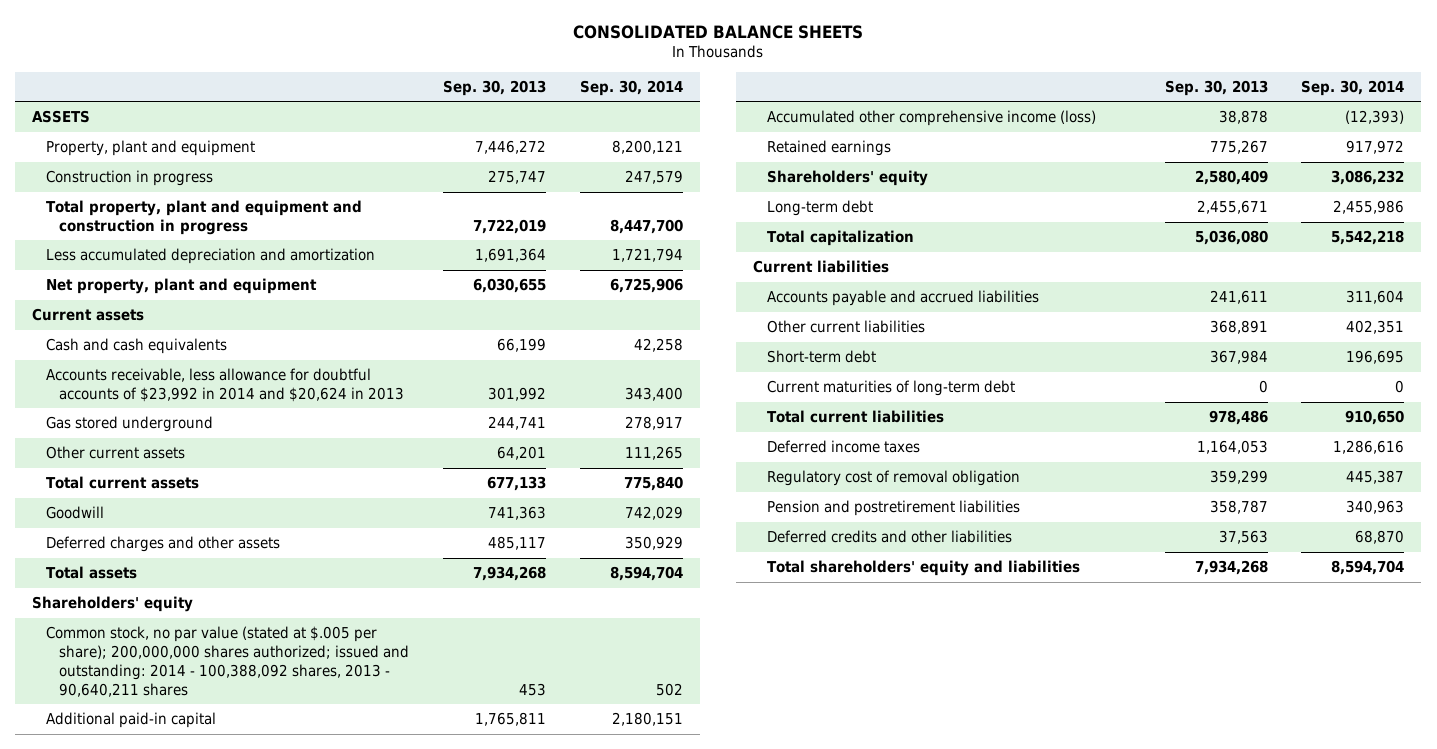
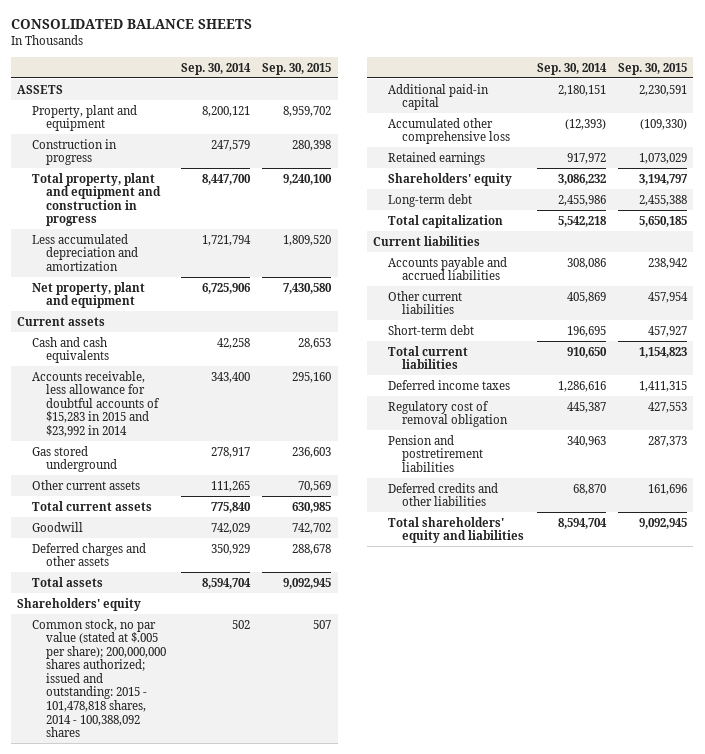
[443,79,547,96] Sep. 30, 2013 -> none
none -> [262,62,332,75] Sep. 30, 2015
[45,368,405,402] Accounts receivable, less allowance for doubtful accounts of $23,992 in 2014 and $20,624 in 2013 -> [31,370,161,437] Accounts receivable, less allowance for doubtful accounts of $15,283 in 2015 and $23,992 in 2014
[45,626,410,697] Common stock, no par value (stated at $.005 per share); 200,000,000 shares authorized; issued and outstanding: 2014 - 100,388,092 shares, 2013 - 90,640,211 shares -> [31,618,167,738] Common stock, no par value (stated at $.005 per share); 200,000,000 shares authorized; issued and outstanding: 2015 - 101,478,818 shares, 2014 - 100,388,092 shares
[767,110,1097,127] Accumulated other comprehensive income (loss) -> [387,117,511,145] Accumulated other comprehensive loss
[1346,290,1405,305] 311,604 -> [566,257,606,269] 308,086
[1346,320,1405,335] 402,351 -> [566,291,606,303] 405,869
[767,380,1016,397] Current maturities of long-term debt -> none

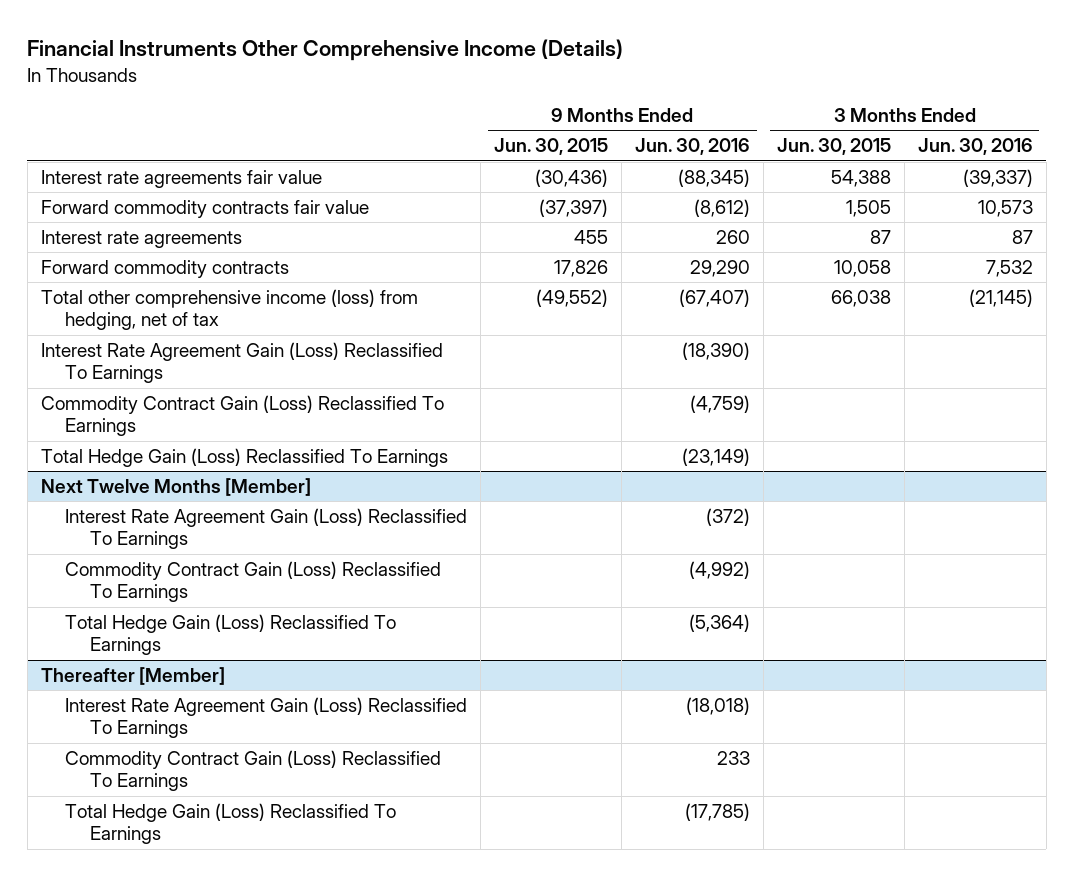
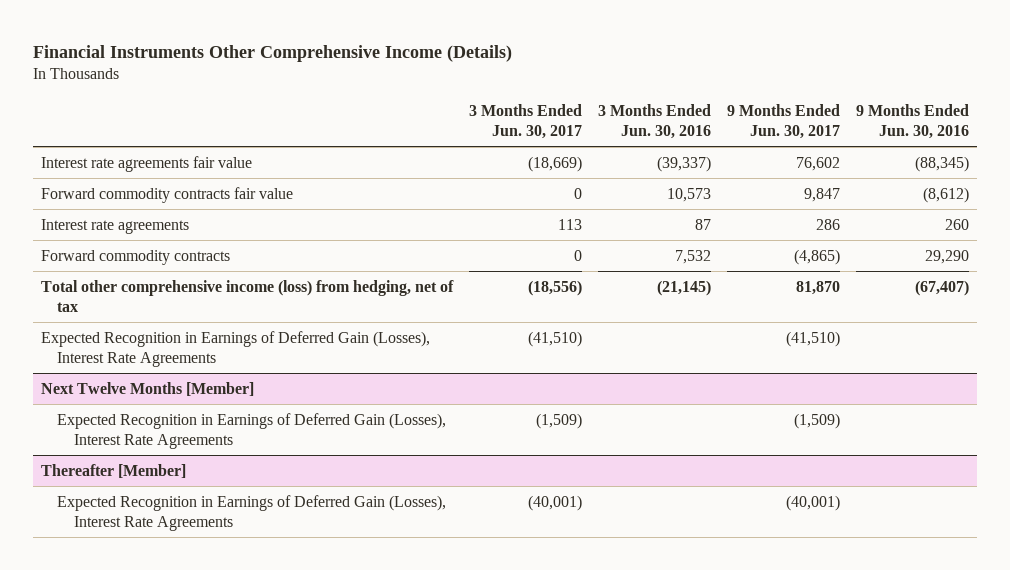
[494,138,609,156] Jun. 30, 2015 -> none
[776,138,891,156] Jun. 30, 2015 -> none
none -> [469,103,583,140] 3 Months Ended Jun. 30, 2017
none -> [726,103,840,140] 9 Months Ended Jun. 30, 2017
[40,341,443,384] Interest Rate Agreement Gain (Loss) Reclassified To Earnings -> none
[40,394,444,437] Commodity Contract Gain (Loss) Reclassified To Earnings -> none
[40,447,448,467] Total Hedge Gain (Loss) Reclassified To Earnings -> none
none -> [41,330,431,367] Expected Recognition in Earnings of Deferred Gain (Losses), Interest Rate Agreements
[65,507,468,550] Interest Rate Agreement Gain (Loss) Reclassified To Earnings -> none
[65,560,442,603] Commodity Contract Gain (Loss) Reclassified To Earnings -> none
[65,613,397,656] Total Hedge Gain (Loss) Reclassified To Earnings -> none
none -> [57,412,447,449] Expected Recognition in Earnings of Deferred Gain (Losses), Interest Rate Agreements
[65,696,468,739] Interest Rate Agreement Gain (Loss) Reclassified To Earnings -> none
[65,749,442,792] Commodity Contract Gain (Loss) Reclassified To Earnings -> none
[65,802,397,845] Total Hedge Gain (Loss) Reclassified To Earnings -> none
none -> [57,494,447,531] Expected Recognition in Earnings of Deferred Gain (Losses), Interest Rate Agreements

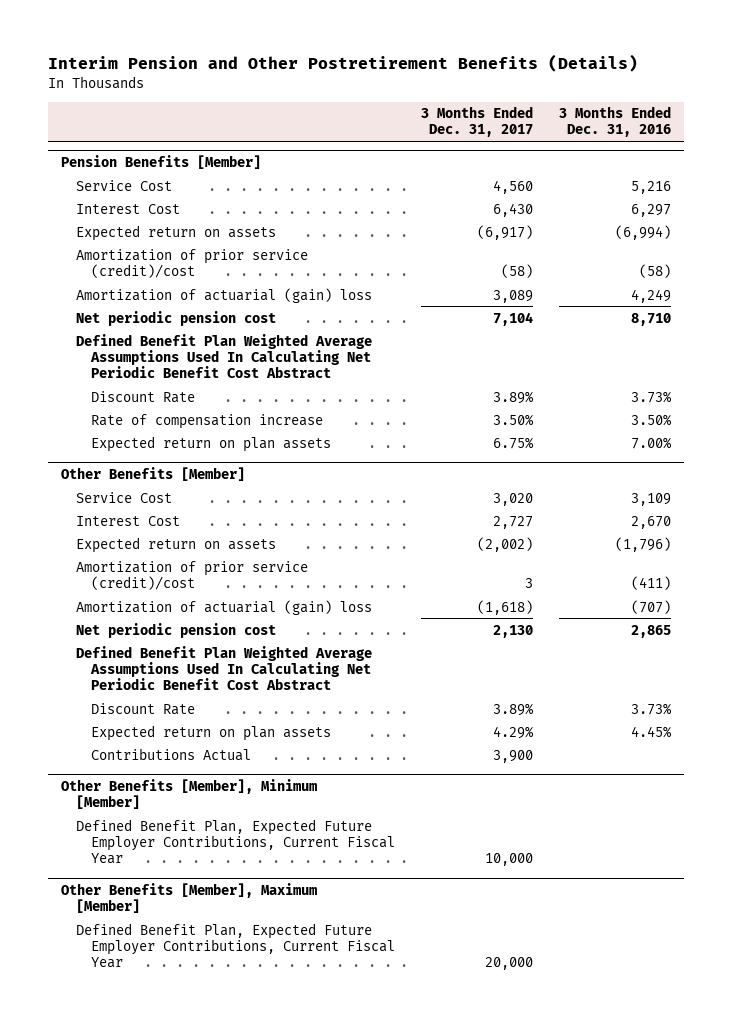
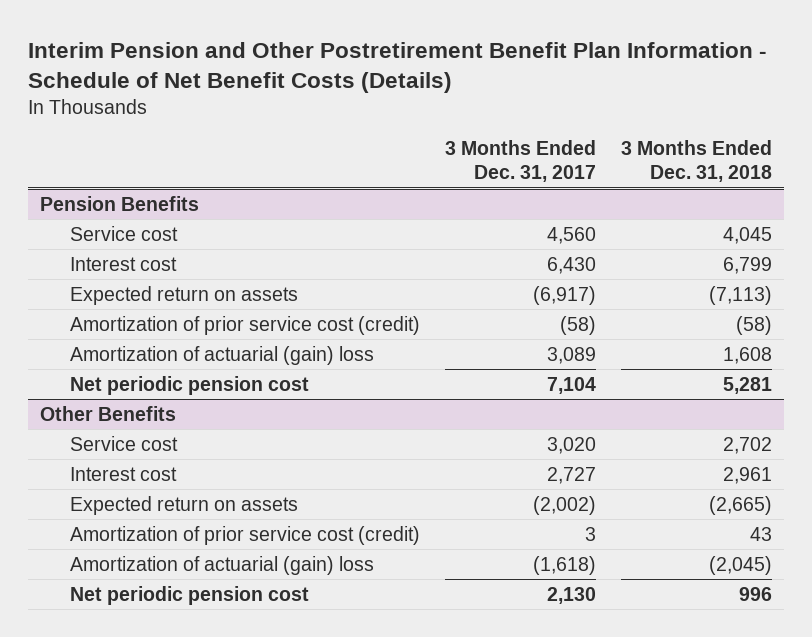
[47,54,638,73] Interim Pension and Other Postretirement Benefits (Details) -> [27,41,767,93] Interim Pension and Other Postretirement Benefit Plan Information - Schedule of Net Benefit Costs (Details)
[559,106,672,138] 3 Months Ended Dec. 31, 2016 -> none
none -> [620,140,772,183] 3 Months Ended Dec. 31, 2018
[60,154,261,169] Pension Benefits [Member] -> [39,195,199,211] Pension Benefits
[76,179,173,191] Service Cost -> [70,225,179,241] Service cost
[76,203,181,214] Interest Cost -> [70,256,178,271] Interest cost
[76,248,309,278] Amortization of prior service (credit)/cost -> [70,315,421,335] Amortization of prior service cost (credit)
[76,333,373,379] Defined Benefit Plan Weighted Average Assumptions Used In Calculating Net Periodic Benefit Cost Abstract -> none
[91,390,196,403] Discount Rate -> none
[91,413,324,429] Rate of compensation increase -> none
[91,435,332,452] Expected return on plan assets -> none
[60,466,245,481] Other Benefits [Member] -> [39,405,176,421] Other Benefits
[76,491,173,503] Service Cost -> [70,435,179,451] Service cost
[76,515,181,526] Interest Cost -> [70,466,178,481] Interest cost
[76,560,309,590] Amortization of prior service (credit)/cost -> [70,525,421,545] Amortization of prior service cost (credit)
[76,645,373,691] Defined Benefit Plan Weighted Average Assumptions Used In Calculating Net Periodic Benefit Cost Abstract -> none
[91,702,196,715] Discount Rate -> none
[91,724,332,741] Expected return on plan assets -> none
[91,747,252,761] Contributions Actual -> none
[60,778,317,810] Other Benefits [Member], Minimum [Member] -> none
[76,818,396,865] Defined Benefit Plan, Expected Future Employer Contributions, Current Fiscal Year -> none
[60,882,317,914] Other Benefits [Member], Maximum [Member] -> none
[76,922,396,969] Defined Benefit Plan, Expected Future Employer Contributions, Current Fiscal Year -> none

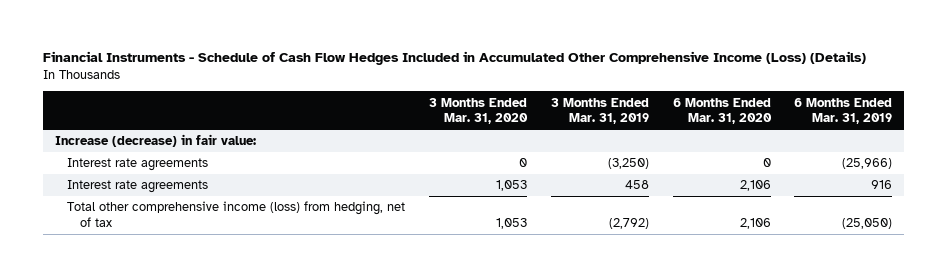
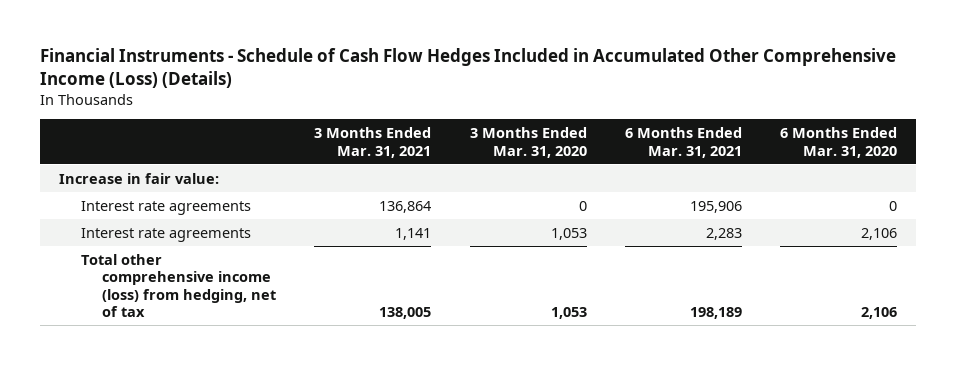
[550,97,649,125] 3 Months Ended Mar. 31, 2019 -> none
[794,97,893,125] 6 Months Ended Mar. 31, 2019 -> none
none -> [314,127,432,158] 3 Months Ended Mar. 31, 2021
none -> [624,127,742,158] 6 Months Ended Mar. 31, 2021
[54,134,256,148] Increase (decrease) in fair value: -> [58,172,219,184] Increase in fair value:

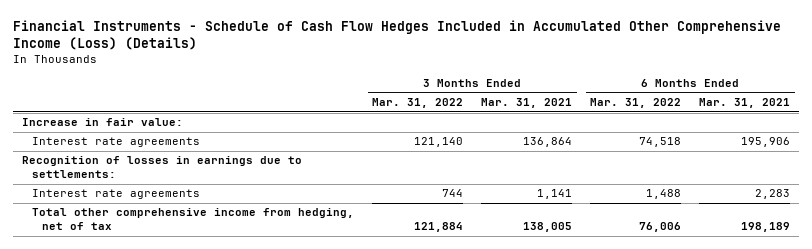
[469,127,587,158] 3 Months Ended Mar. 31, 2020 -> none
[779,127,897,158] 6 Months Ended Mar. 31, 2020 -> none
none -> [372,98,464,109] Mar. 31, 2022
none -> [590,98,682,109] Mar. 31, 2022
none -> [22,156,303,179] Recognition of losses in earnings due to settlements:
[80,253,277,318] Total other comprehensive income (loss) from hedging, net of tax -> [32,208,355,231] Total other comprehensive income from hedging, net of tax

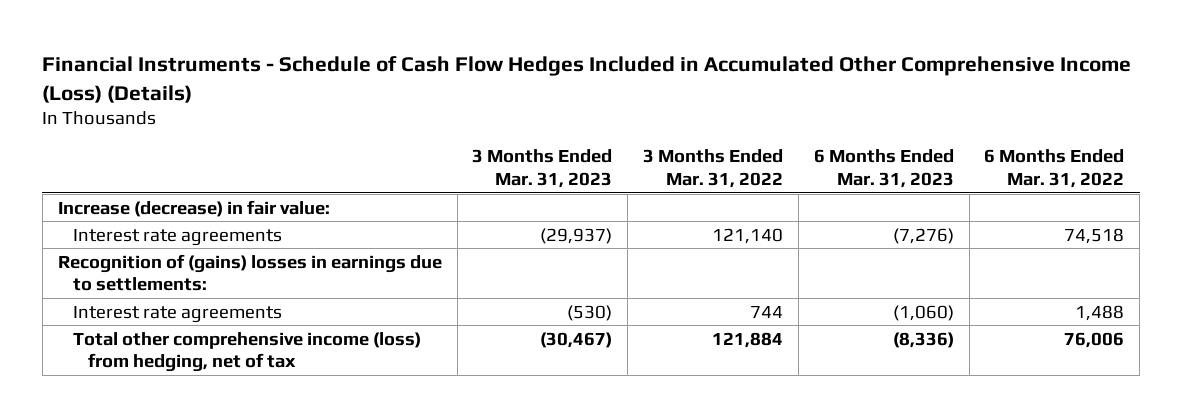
[481,98,573,109] Mar. 31, 2021 -> none
[699,98,791,109] Mar. 31, 2021 -> none
none -> [472,149,613,188] 3 Months Ended Mar. 31, 2023
none -> [813,149,954,188] 6 Months Ended Mar. 31, 2023
[22,118,184,127] Increase in fair value: -> [57,199,330,217] Increase (decrease) in fair value:
[22,156,303,179] Recognition of losses in earnings due to settlements: -> [57,253,442,292] Recognition of (gains) losses in earnings due to settlements:
[32,208,355,231] Total other comprehensive income from hedging, net of tax -> [73,331,422,373] Total other comprehensive income (loss) from hedging, net of tax

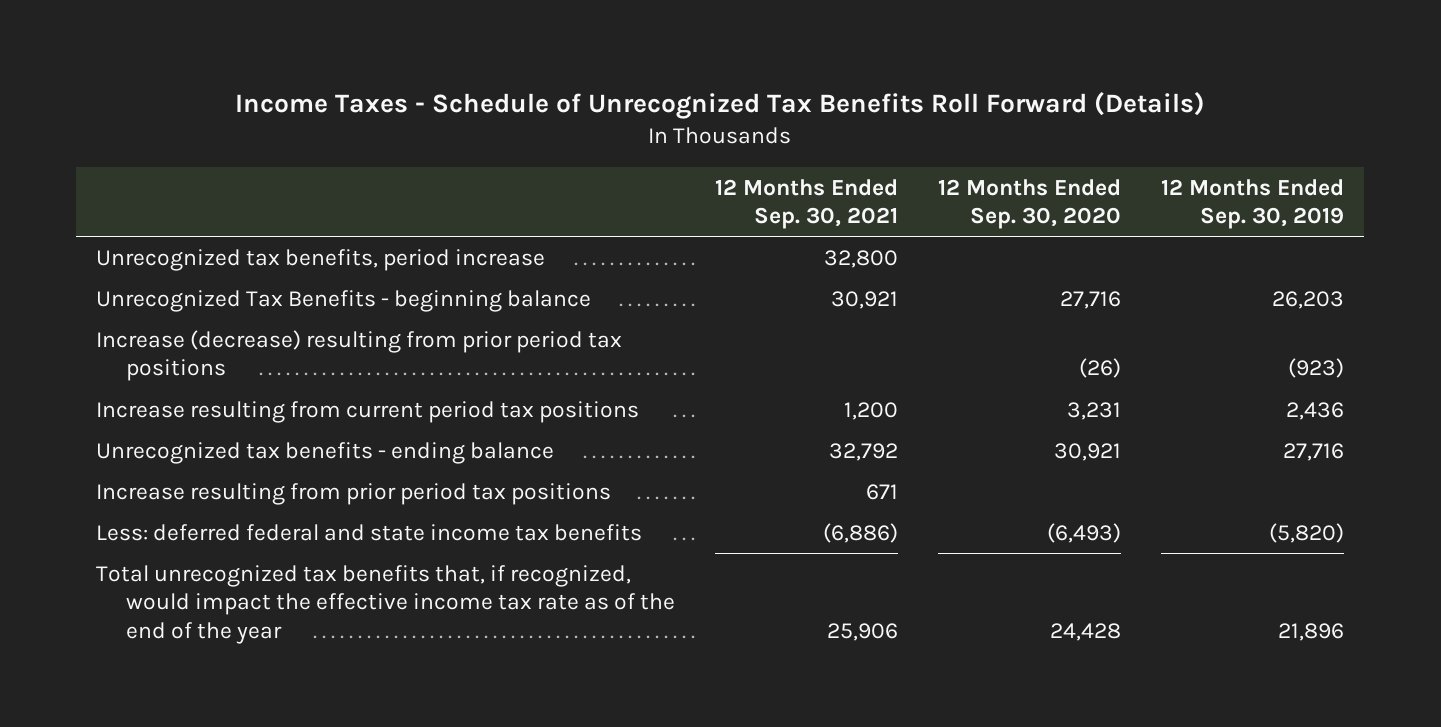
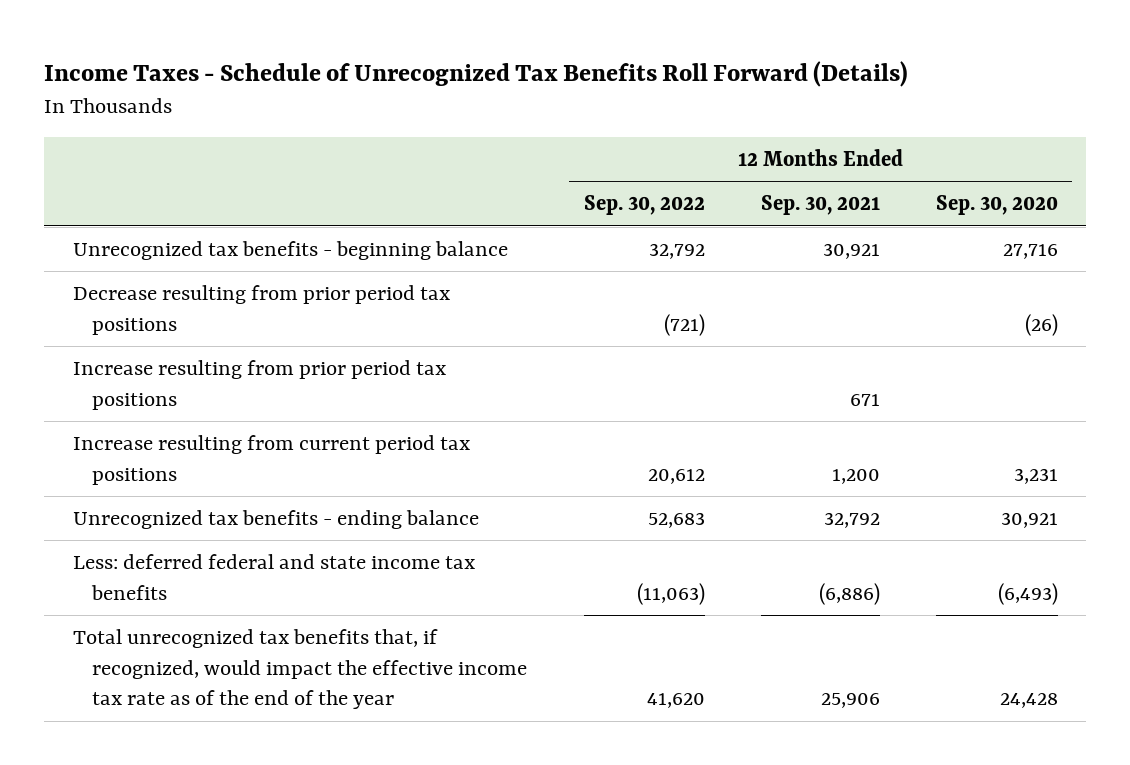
[1161,178,1345,230] 12 Months Ended Sep. 30, 2019 -> none
none -> [583,195,705,216] Sep. 30, 2022
[96,248,546,271] Unrecognized tax benefits, period increase -> none
[96,289,592,312] Unrecognized Tax Benefits - beginning balance -> [72,240,508,260] Unrecognized tax benefits - beginning balance
[96,329,623,382] Increase (decrease) resulting from prior period tax positions -> [72,284,450,335] Decrease resulting from prior period tax positions
[96,482,612,505] Increase resulting from prior period tax positions -> [72,359,446,410] Increase resulting from prior period tax positions

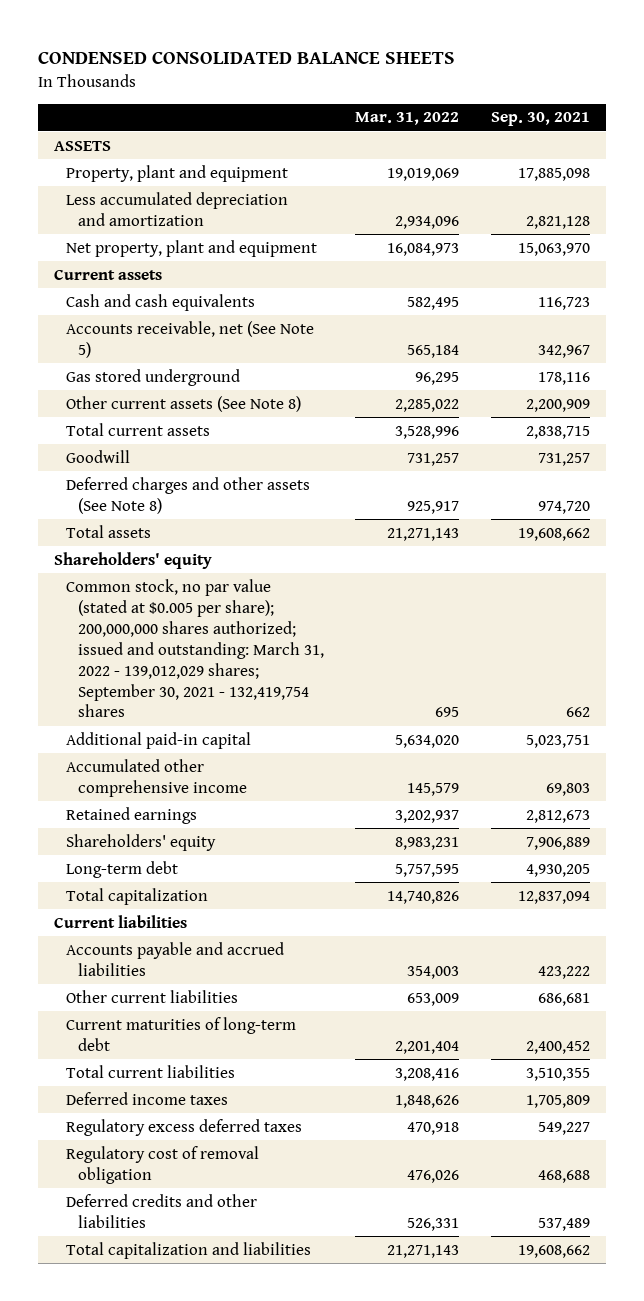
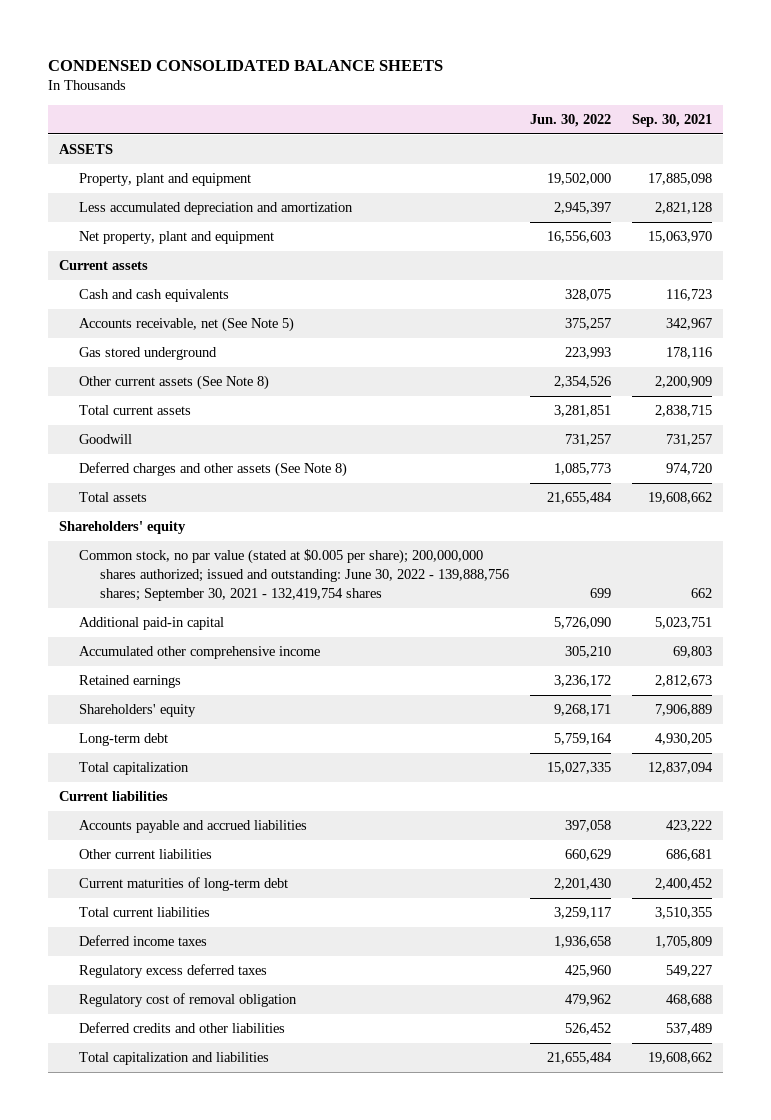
[355,112,460,126] Mar. 31, 2022 -> none
none -> [530,113,612,127] Jun. 30, 2022
[65,578,324,718] Common stock, no par value (stated at $0.005 per share); 200,000,000 shares authorized; issued and outstanding: March 31, 2022 - 139,012,029 shares; September 30, 2021 - 132,419,754 shares -> [79,549,509,601] Common stock, no par value (stated at $0.005 per share); 200,000,000 shares authorized; issued and outstanding: June 30, 2022 - 139,888,756 shares; September 30, 2021 - 132,419,754 shares

